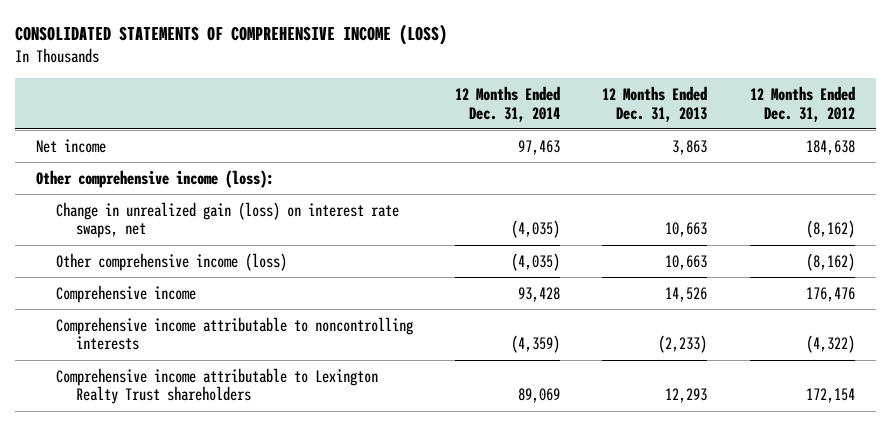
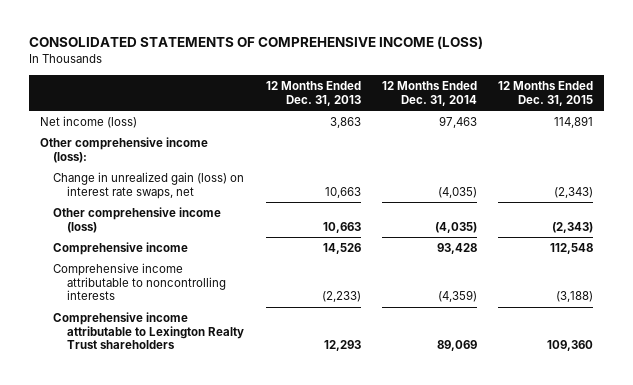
[749,85,855,122] 12 Months Ended Dec. 31, 2012 -> none
none -> [498,81,594,106] 12 Months Ended Dec. 31, 2015
[35,138,106,153] Net income -> [39,115,137,128] Net income (loss)

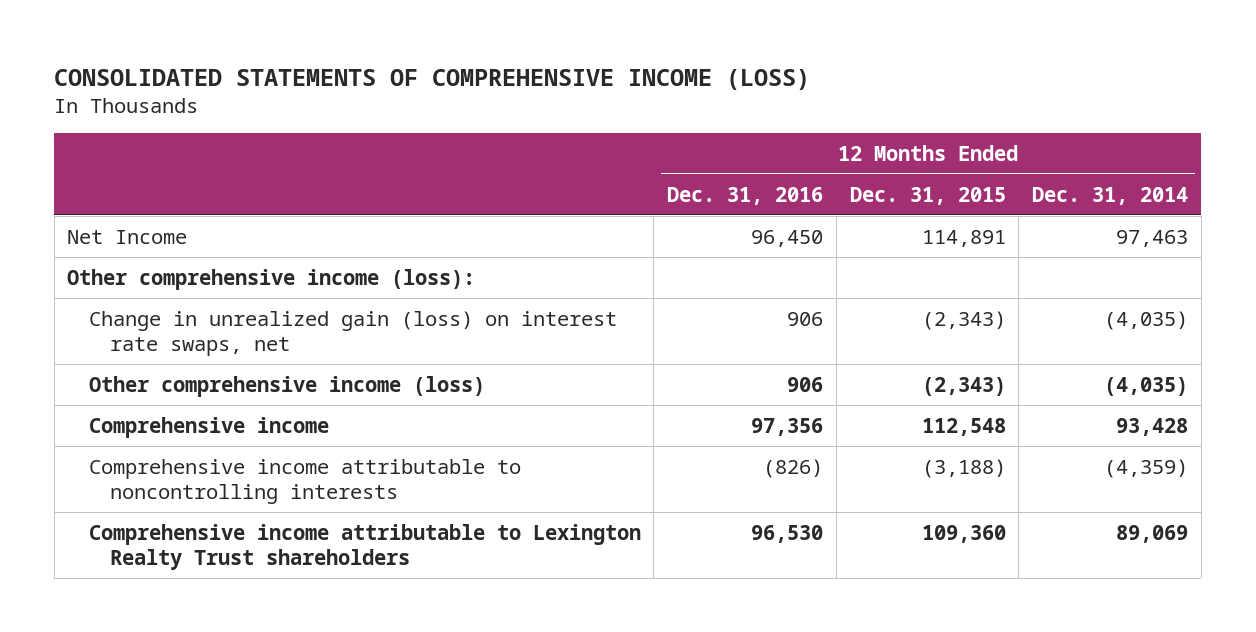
[265,81,361,106] 12 Months Ended Dec. 31, 2013 -> none
none -> [667,186,824,205] Dec. 31, 2016
[39,115,137,128] Net income (loss) -> [67,229,188,244] Net Income

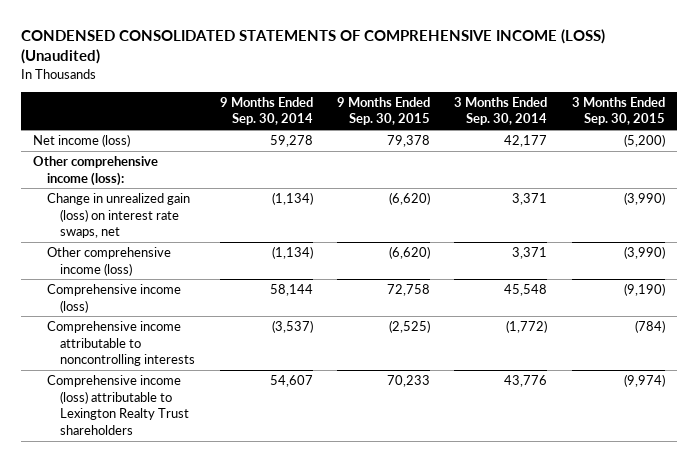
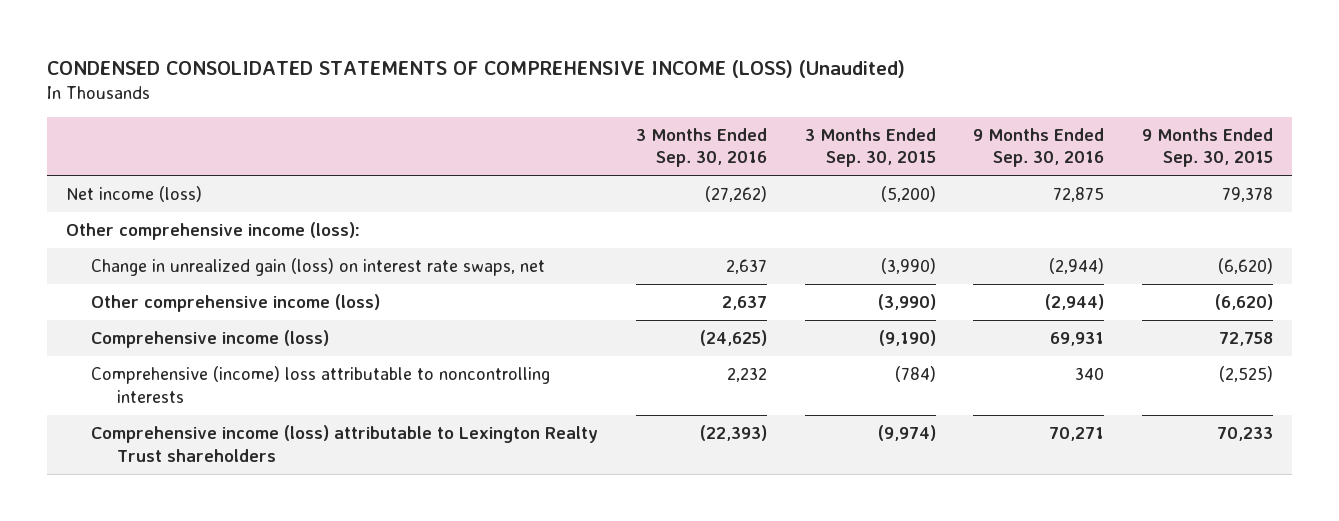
[219,96,313,126] 9 Months Ended Sep. 30, 2014 -> none
[454,96,548,126] 3 Months Ended Sep. 30, 2014 -> none
none -> [636,127,768,168] 3 Months Ended Sep. 30, 2016
none -> [973,127,1105,168] 9 Months Ended Sep. 30, 2016
[46,321,196,367] Comprehensive income attributable to noncontrolling interests -> [91,366,551,403] Comprehensive (income) loss attributable to noncontrolling interests

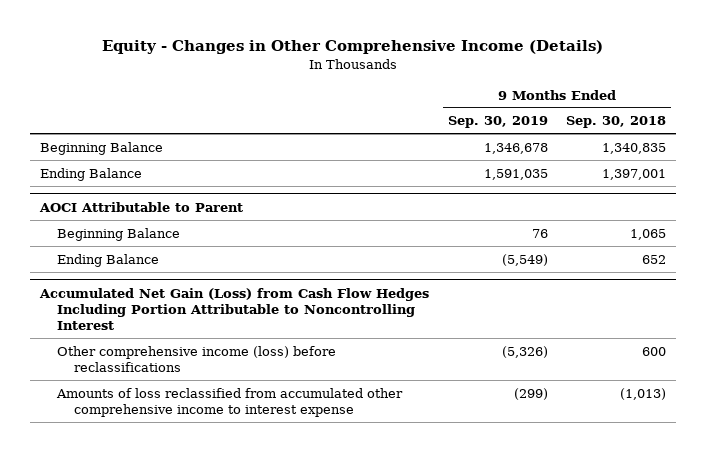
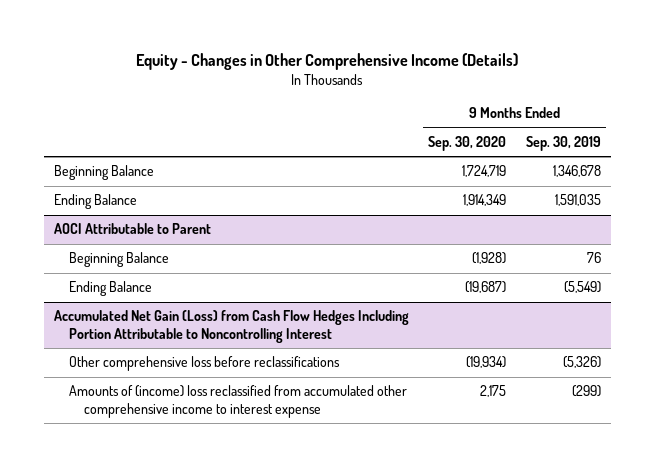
[566,116,667,129] Sep. 30, 2018 -> none
none -> [428,136,507,152] Sep. 30, 2020
[57,345,337,372] Other comprehensive income (loss) before reclassifications -> [68,356,340,372] Other comprehensive loss before reclassifications
[56,387,404,417] Amounts of loss reclassified from accumulated other comprehensive income to interest expense -> [68,385,407,419] Amounts of (income) loss reclassified from accumulated other comprehensive income to interest expense

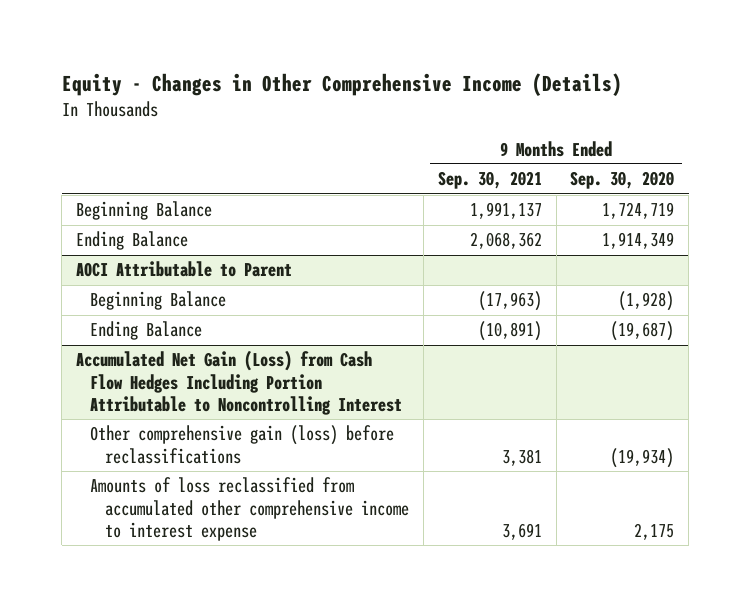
[525,136,601,152] Sep. 30, 2019 -> none
none -> [437,171,542,190] Sep. 30, 2021
[68,356,340,372] Other comprehensive loss before reclassifications -> [90,425,395,464] Other comprehensive gain (loss) before reclassifications
[68,385,407,419] Amounts of (income) loss reclassified from accumulated other comprehensive income to interest expense -> [90,477,409,541] Amounts of loss reclassified from accumulated other comprehensive income to interest expense

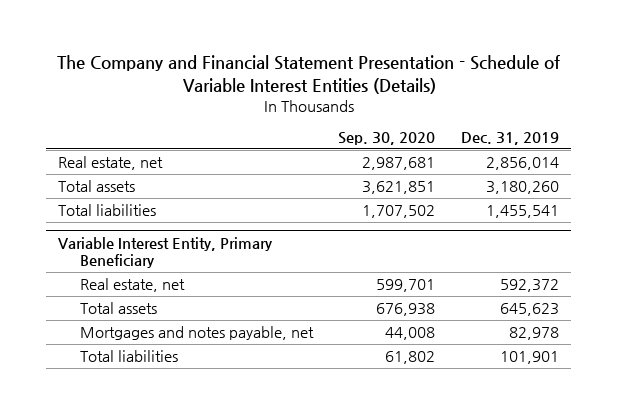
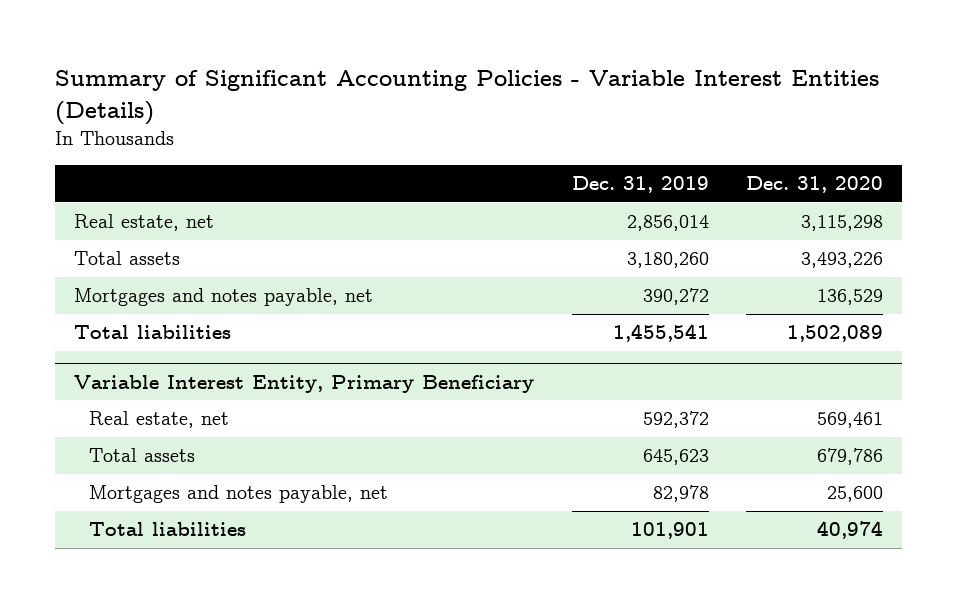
[56,55,560,95] The Company and Financial Statement Presentation - Schedule of Variable Interest Entities (Details) -> [55,70,880,125] Summary of Significant Accounting Policies - Variable Interest Entities (Details)
[338,132,436,146] Sep. 30, 2020 -> none
none -> [746,176,884,194] Dec. 31, 2020
none -> [73,288,373,307] Mortgages and notes payable, net

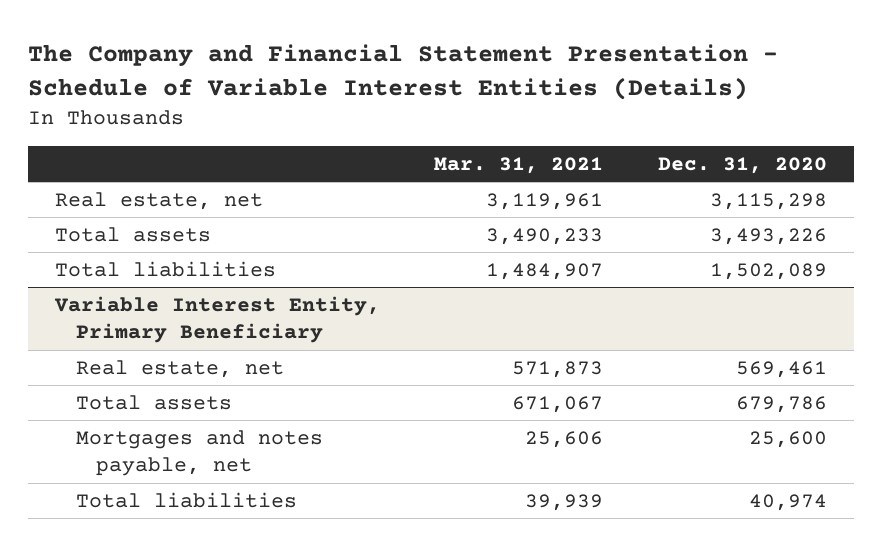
[55,70,880,125] Summary of Significant Accounting Policies - Variable Interest Entities (Details) -> [27,44,778,101] The Company and Financial Statement Presentation - Schedule of Variable Interest Entities (Details)
[571,176,709,194] Dec. 31, 2019 -> none
none -> [434,157,604,175] Mar. 31, 2021
[73,288,373,307] Mortgages and notes payable, net -> none

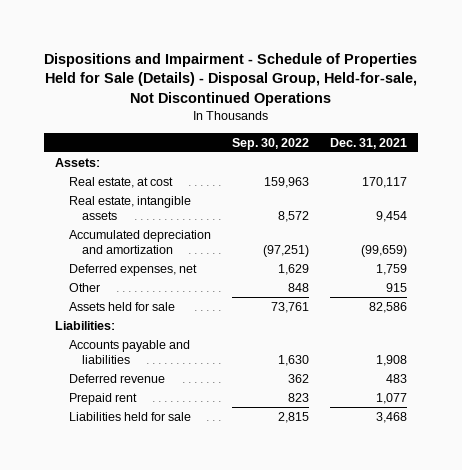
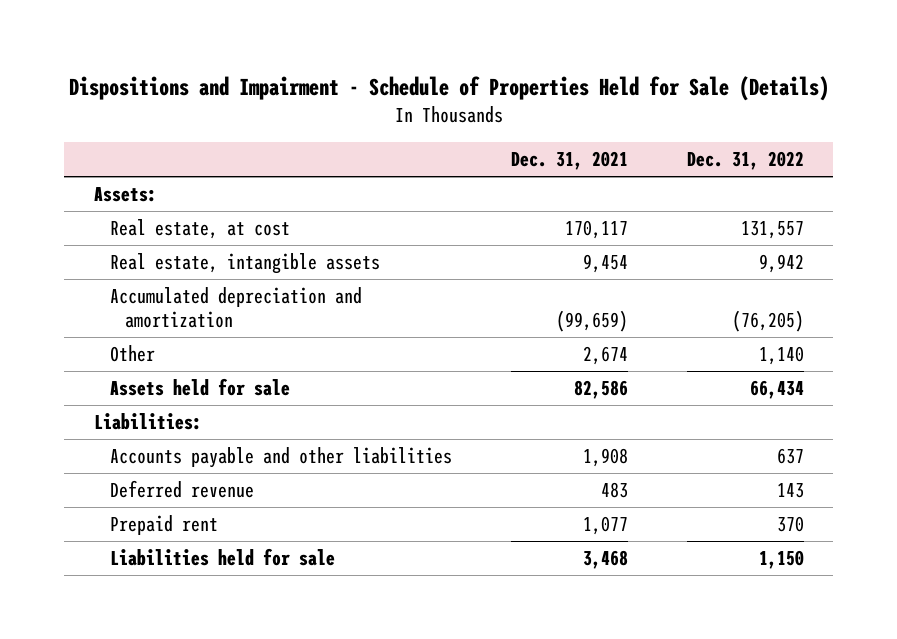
[44,52,418,106] Dispositions and Impairment - Schedule of Properties Held for Sale (Details) - Disposal Group, Held-for-sale, Not Discontinued Operations -> [68,76,829,102] Dispositions and Impairment - Schedule of Properties Held for Sale (Details)
[231,137,309,150] Sep. 30, 2022 -> none
none -> [686,151,804,171] Dec. 31, 2022
[68,263,197,276] Deferred expenses, net -> none
[386,282,408,292] 915 -> [582,346,628,366] 2,674
[68,339,190,365] Accounts payable and liabilities -> [109,447,452,469] Accounts payable and other liabilities

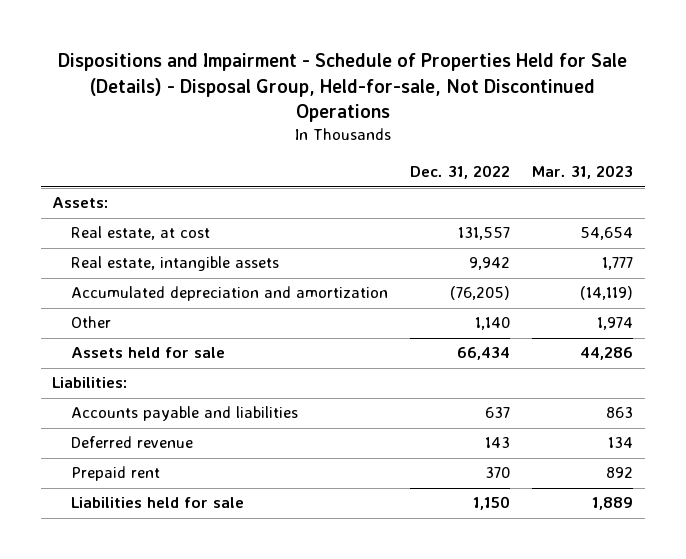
[68,76,829,102] Dispositions and Impairment - Schedule of Properties Held for Sale (Details) -> [57,52,627,123] Dispositions and Impairment - Schedule of Properties Held for Sale (Details) - Disposal Group, Held-for-sale, Not Discontinued Operations
[510,151,628,171] Dec. 31, 2021 -> none
none -> [532,165,634,180] Mar. 31, 2023
[109,447,452,469] Accounts payable and other liabilities -> [71,406,299,422] Accounts payable and liabilities

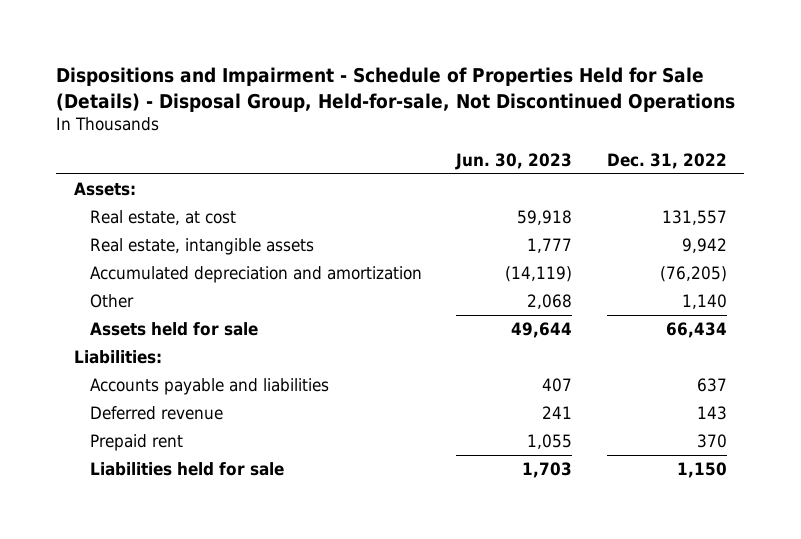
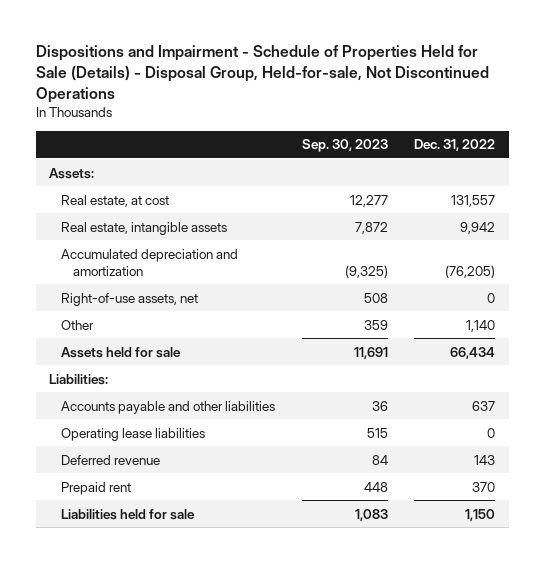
[455,153,573,171] Jun. 30, 2023 -> none
none -> [301,139,388,153] Sep. 30, 2023
none -> [61,292,199,306] Right-of-use assets, net
[89,377,329,395] Accounts payable and liabilities -> [61,400,276,414] Accounts payable and other liabilities
none -> [61,427,206,441] Operating lease liabilities

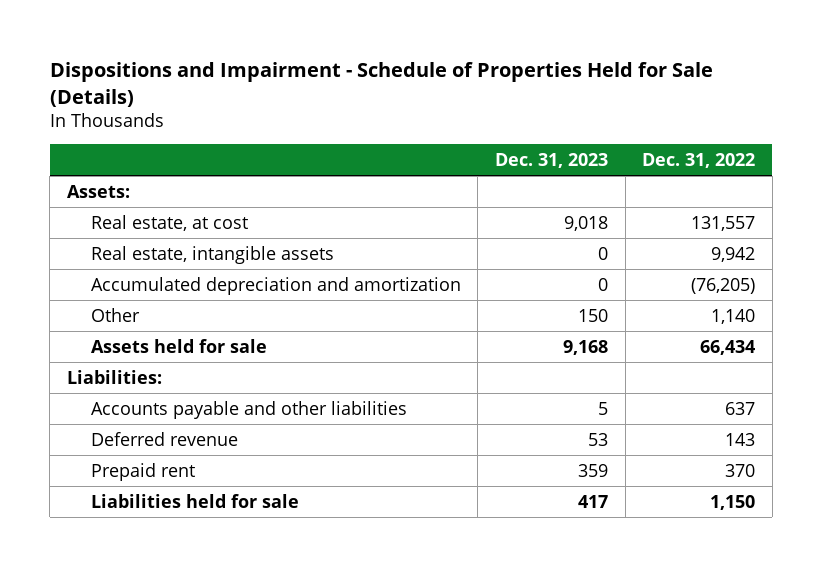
[35,44,489,103] Dispositions and Impairment - Schedule of Properties Held for Sale (Details) - Disposal Group, Held-for-sale, Not Discontinued Operations -> [49,61,713,107] Dispositions and Impairment - Schedule of Properties Held for Sale (Details)
[301,139,388,153] Sep. 30, 2023 -> none
none -> [494,152,608,168] Dec. 31, 2023
[61,292,199,306] Right-of-use assets, net -> none
[61,427,206,441] Operating lease liabilities -> none

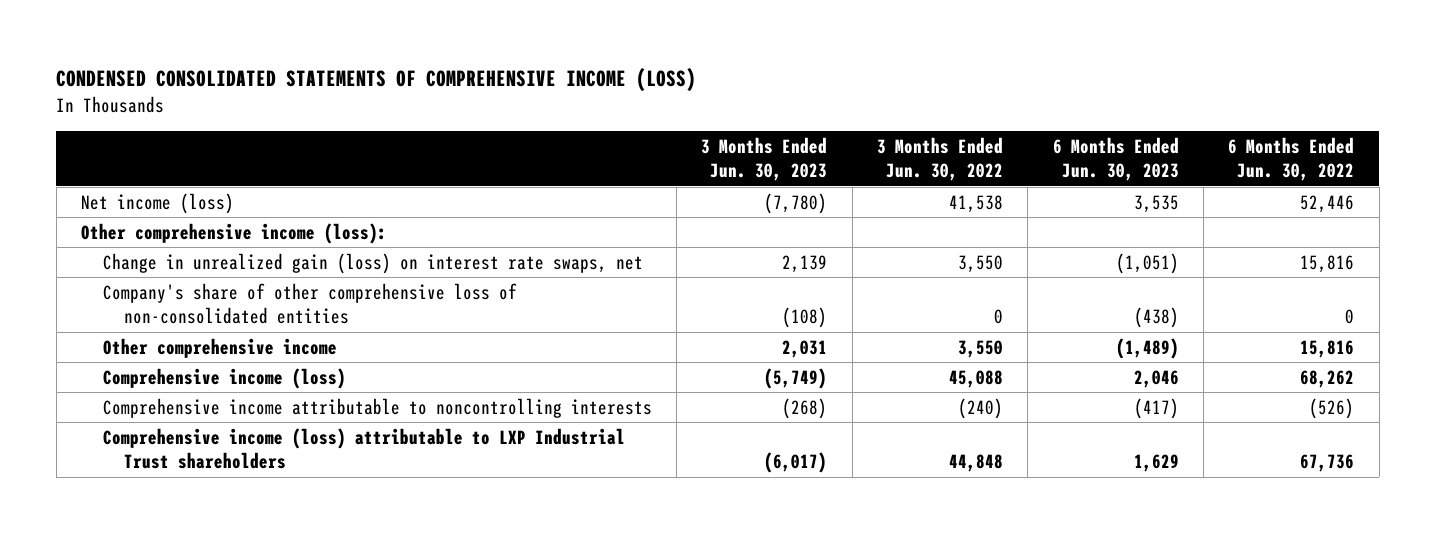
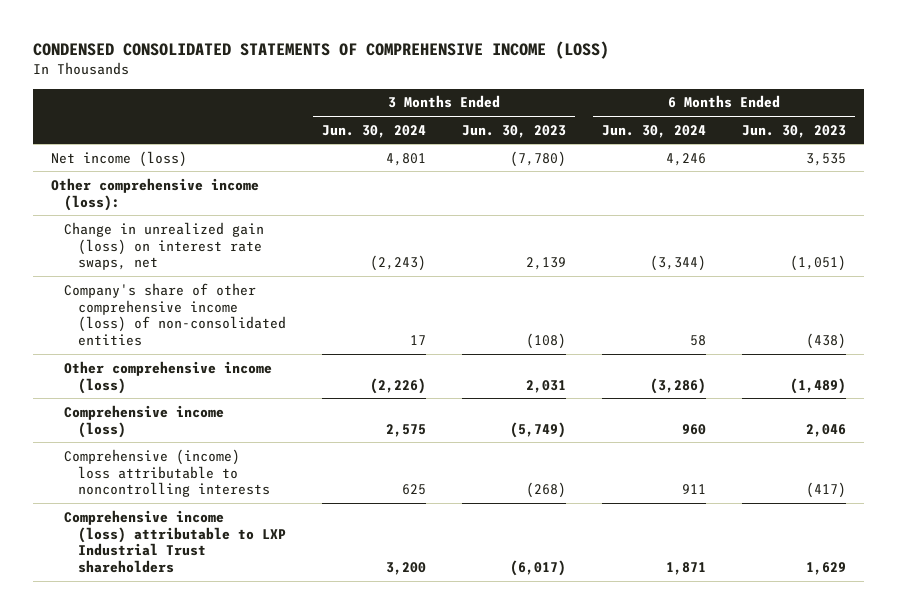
[876,136,1003,182] 3 Months Ended Jun. 30, 2022 -> none
[1228,136,1355,182] 6 Months Ended Jun. 30, 2022 -> none
none -> [321,124,426,138] Jun. 30, 2024
none -> [602,124,707,138] Jun. 30, 2024
[102,282,517,325] Company's share of other comprehensive loss of non-consolidated entities -> [64,282,286,347] Company's share of other comprehensive income (loss) of non-consolidated entities
[102,337,337,358] Other comprehensive income -> [64,360,273,394] Other comprehensive income (loss)
[102,397,652,418] Comprehensive income attributable to noncontrolling interests -> [64,448,270,498] Comprehensive (income) loss attributable to noncontrolling interests

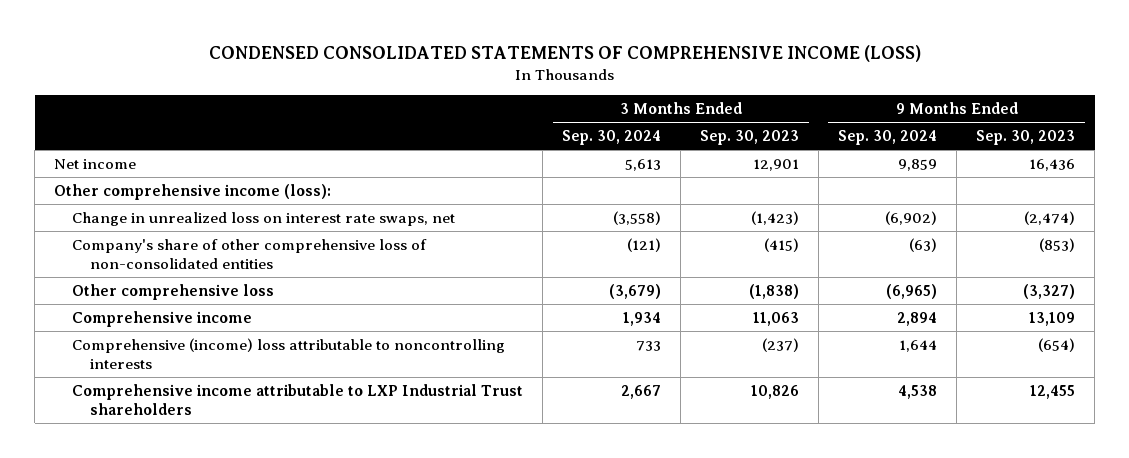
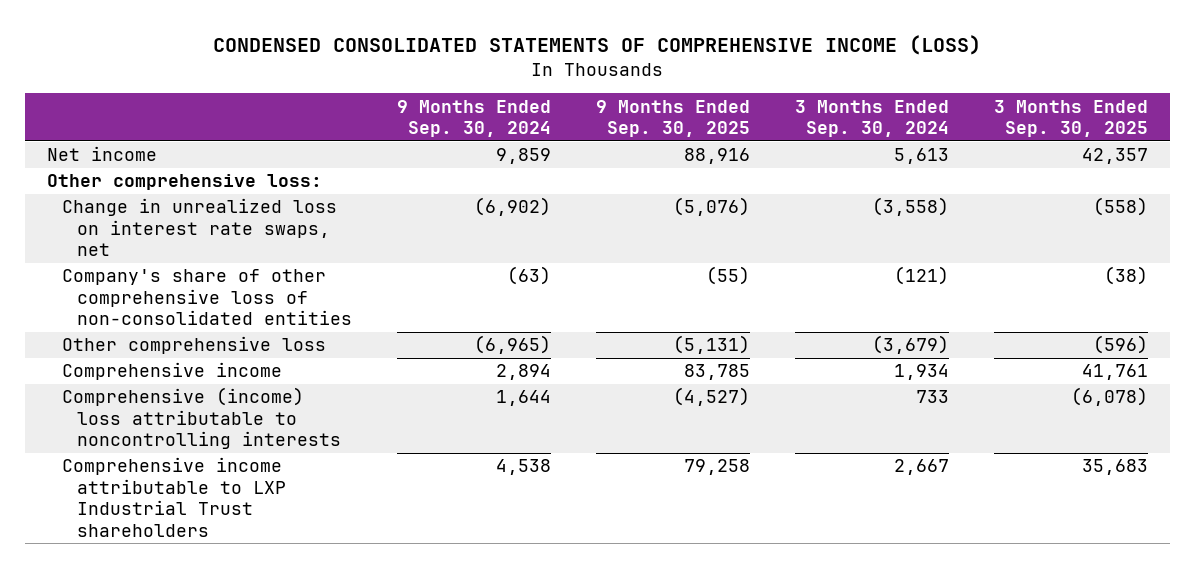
[700,130,800,146] Sep. 30, 2023 -> none
[976,130,1076,146] Sep. 30, 2023 -> none
none -> [596,99,751,138] 9 Months Ended Sep. 30, 2025
none -> [993,99,1148,138] 3 Months Ended Sep. 30, 2025
[54,183,332,200] Other comprehensive income (loss): -> [47,174,323,191] Other comprehensive loss:

